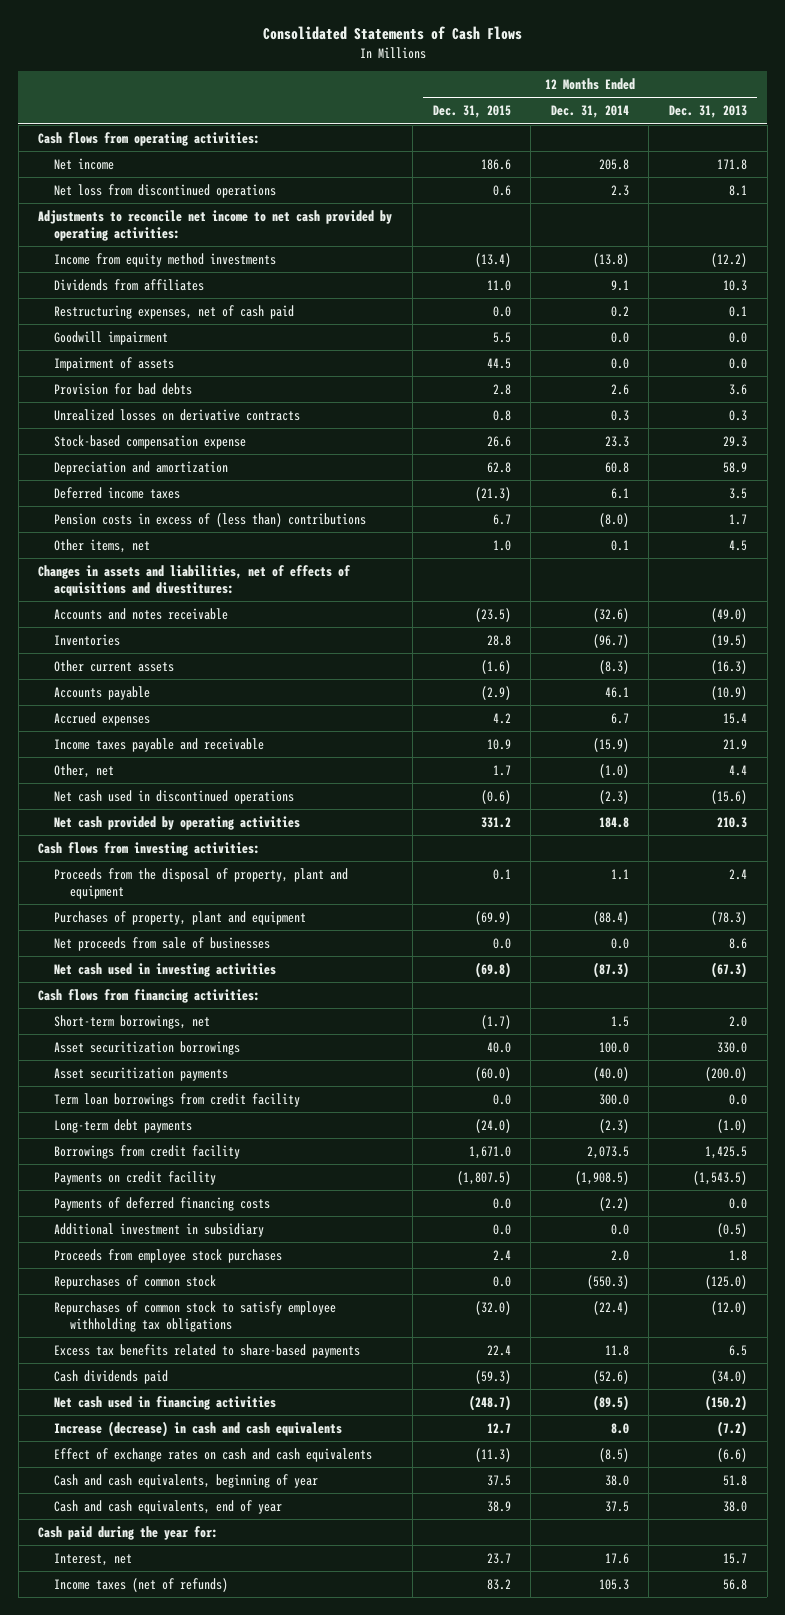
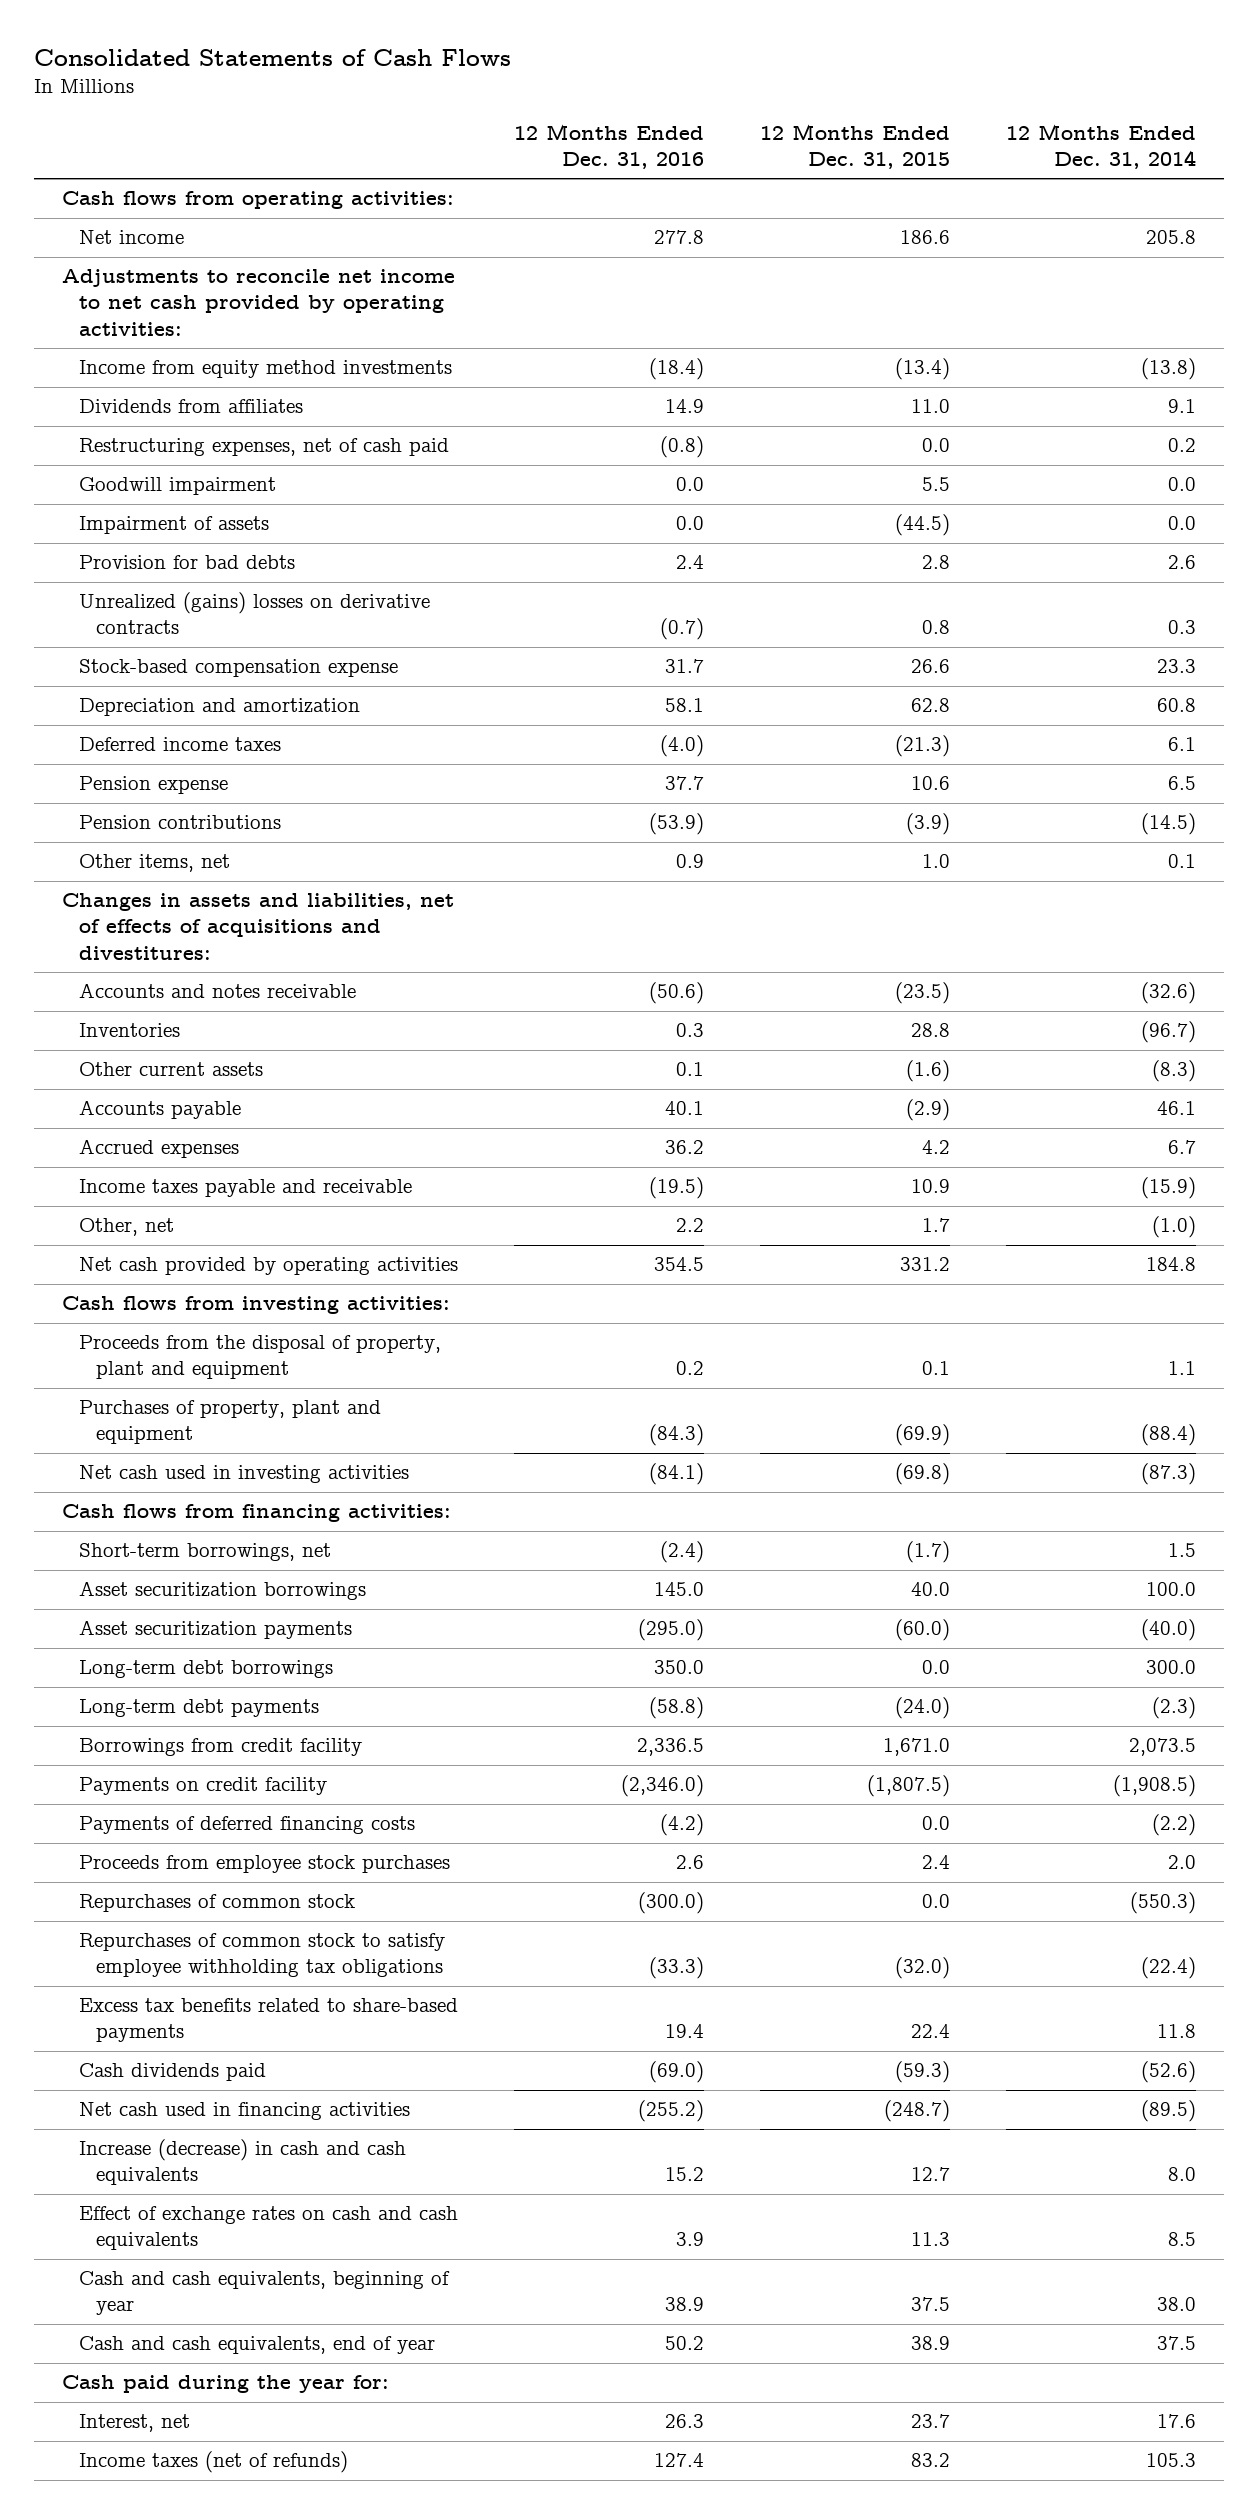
[669,105,748,119] Dec. 31, 2013 -> none
none -> [514,123,705,169] 12 Months Ended Dec. 31, 2016
[54,183,277,198] Net loss from discontinued operations -> none
[486,357,511,369] 44.5 -> [895,514,951,537] (44.5)
[54,408,301,421] Unrealized losses on derivative contracts -> [79,592,431,635] Unrealized (gains) losses on derivative contracts
[54,512,367,527] Pension costs in excess of (less than) contributions -> none
none -> [79,776,229,795] Pension expense
none -> [79,815,282,830] Pension contributions
[54,789,295,804] Net cash used in discontinued operations -> none
[54,936,271,951] Net proceeds from sale of businesses -> none
[54,1092,301,1107] Term loan borrowings from credit facility -> none
none -> [79,1660,334,1679] Long-term debt borrowings
[54,1222,265,1237] Additional investment in subsidiary -> none
[474,1447,511,1462] (11.3) -> [911,2232,951,2247] 11.3
[598,1447,629,1462] (8.5) -> [1168,2232,1197,2247] 8.5

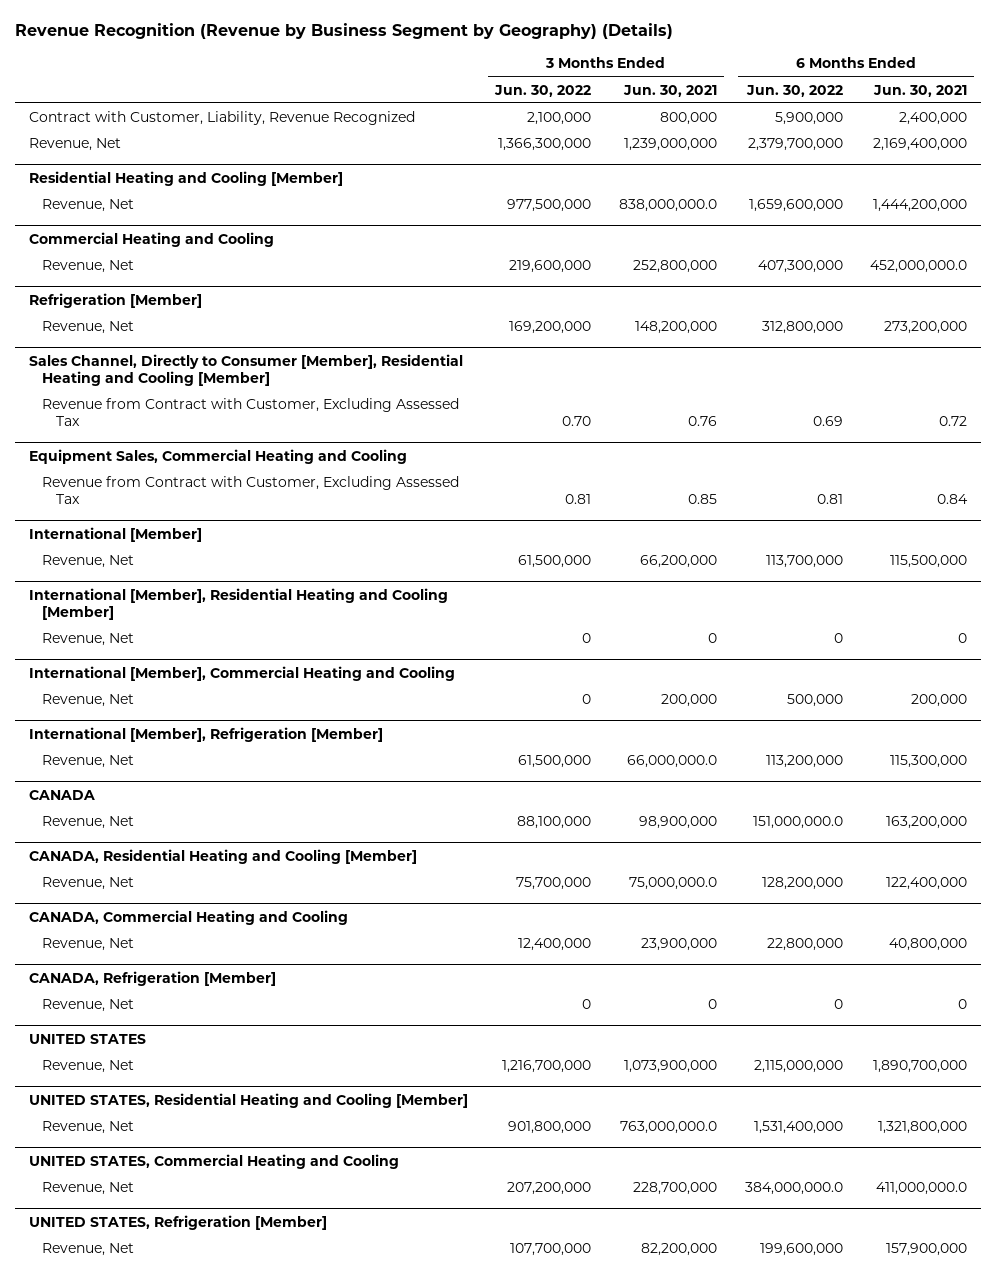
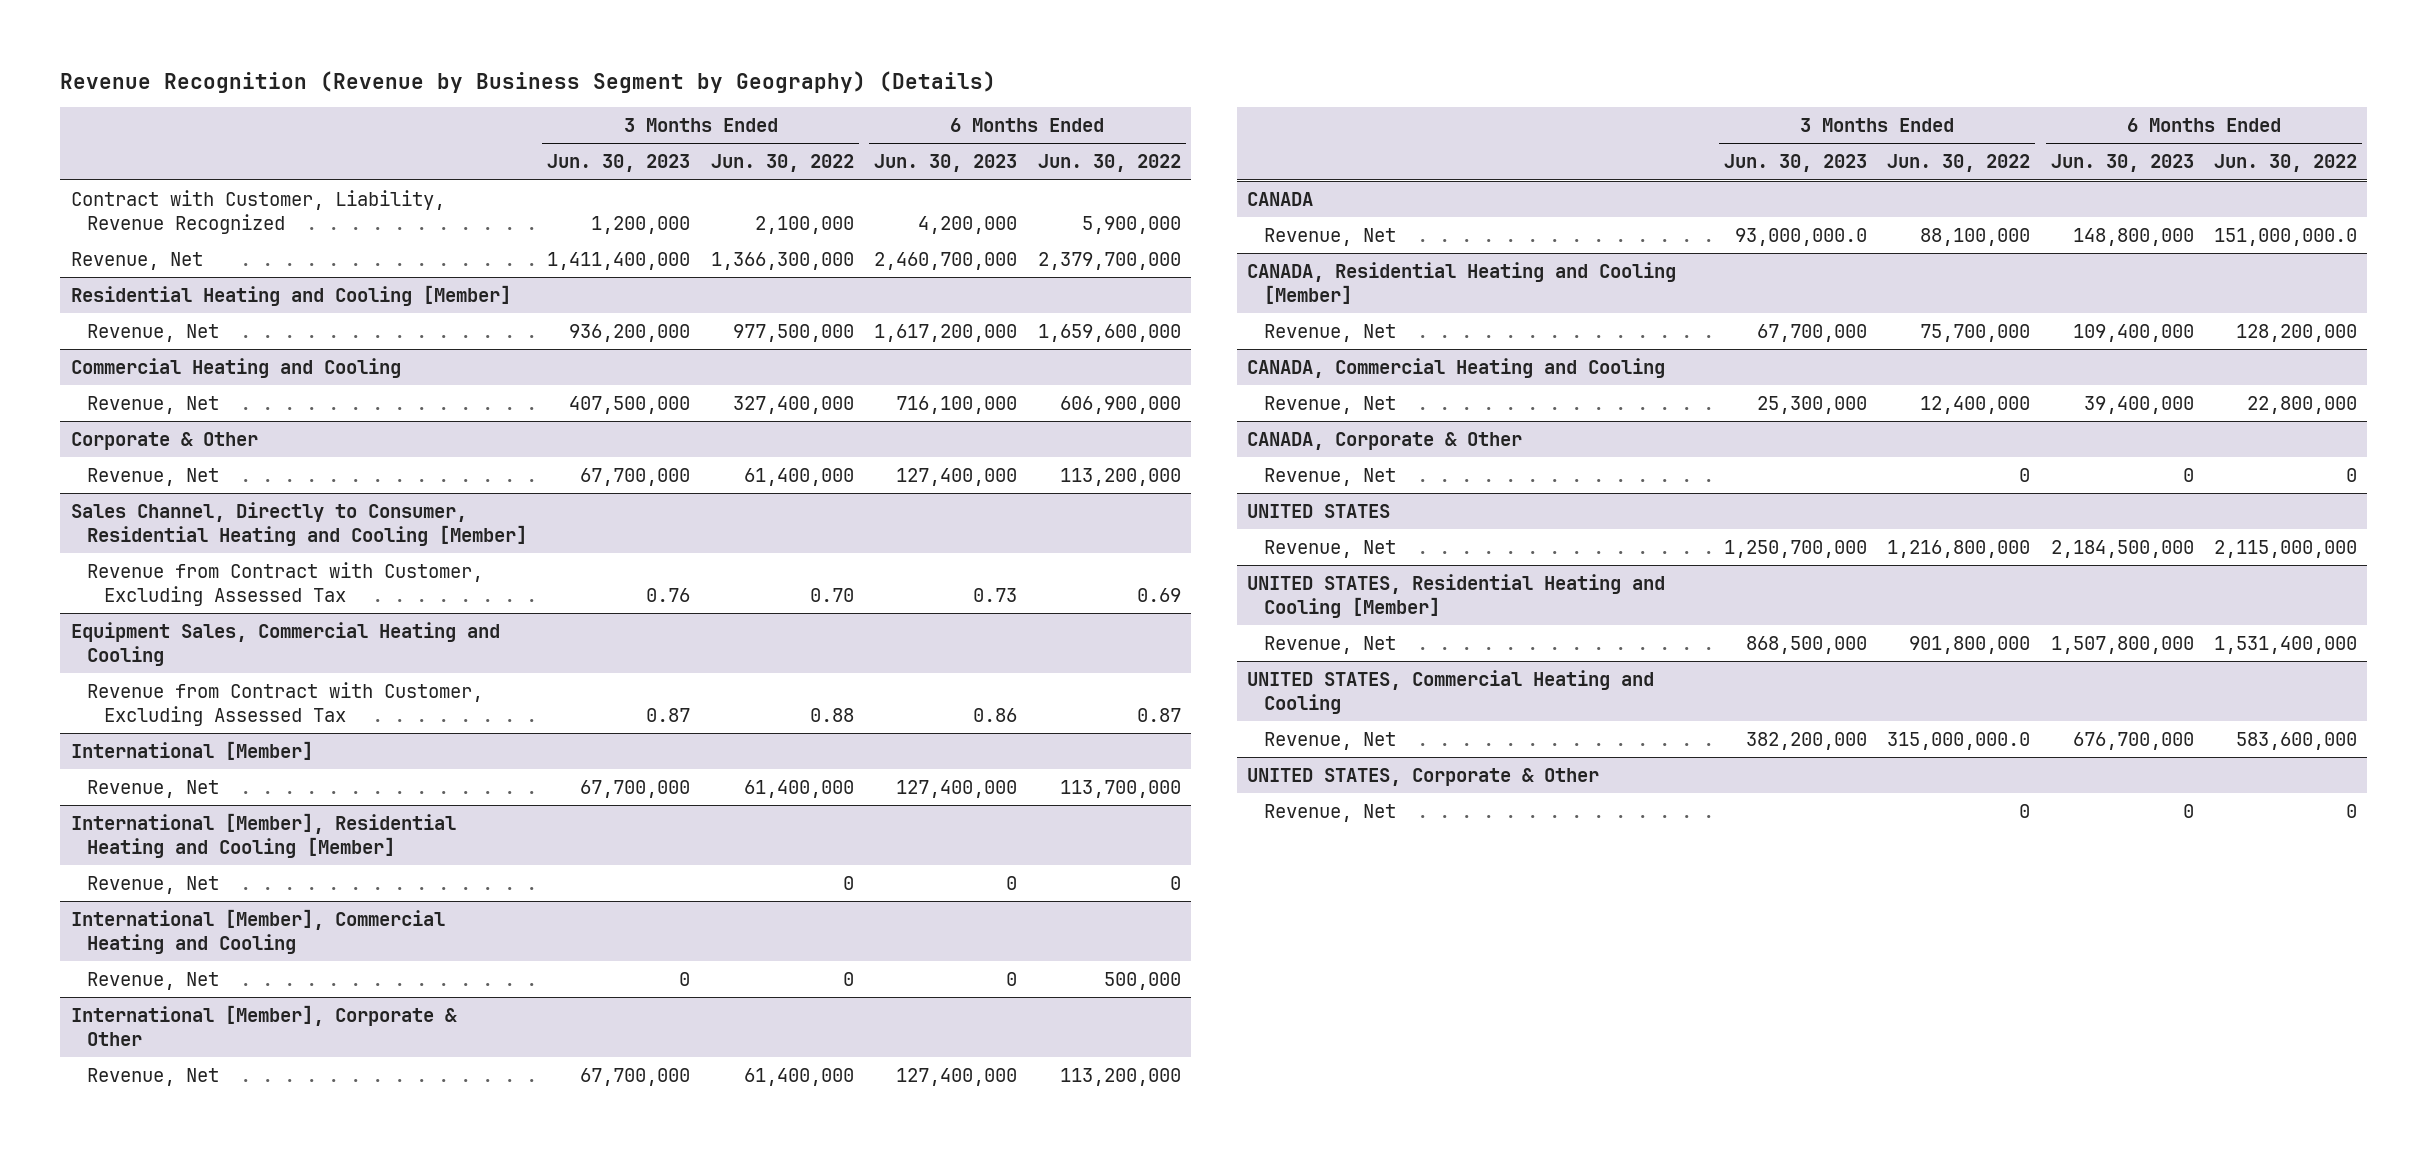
[622,84,717,97] Jun. 30, 2021 -> none
[873,84,968,97] Jun. 30, 2021 -> none
none -> [547,154,691,173] Jun. 30, 2023
none -> [874,154,1018,173] Jun. 30, 2023
[28,292,202,308] Refrigeration [Member] -> none
[509,260,592,274] 219,600,000 -> [732,395,854,414] 327,400,000
[757,260,843,274] 407,300,000 -> [1059,395,1181,414] 606,900,000
none -> [70,431,258,450] Corporate & Other
[509,321,592,335] 169,200,000 -> [743,467,854,486] 61,400,000
[761,321,843,335] 312,800,000 -> [1059,467,1181,486] 113,200,000
[28,353,463,386] Sales Channel, Directly to Consumer [Member], Residential Heating and Cooling [Member] -> [70,501,528,546] Sales Channel, Directly to Consumer, Residential Heating and Cooling [Member]
[565,494,592,505] 0.81 -> [809,707,854,722] 0.88
[816,494,843,505] 0.81 -> [1136,707,1181,722] 0.87
[518,555,592,569] 61,500,000 -> [743,779,854,798] 61,400,000
[28,726,383,742] International [Member], Refrigeration [Member] -> none
none -> [70,1004,457,1046] International [Member], Corporate & Other
[518,755,592,769] 61,500,000 -> [743,1067,854,1086] 61,400,000
[28,970,276,986] CANADA, Refrigeration [Member] -> none
none -> [1247,431,1523,450] CANADA, Corporate & Other
[502,1060,592,1074] 1,216,700,000 -> [1887,539,2031,558] 1,216,800,000
[28,1214,327,1230] UNITED STATES, Refrigeration [Member] -> none
[507,1182,592,1196] 207,200,000 -> [1887,731,2031,750] 315,000,000.0
[744,1182,843,1196] 384,000,000.0 -> [2236,731,2358,750] 583,600,000
none -> [1247,767,1600,786] UNITED STATES, Corporate & Other
[510,1243,592,1257] 107,700,000 -> [2019,803,2031,818] 0
[759,1243,843,1257] 199,600,000 -> [2346,803,2358,818] 0

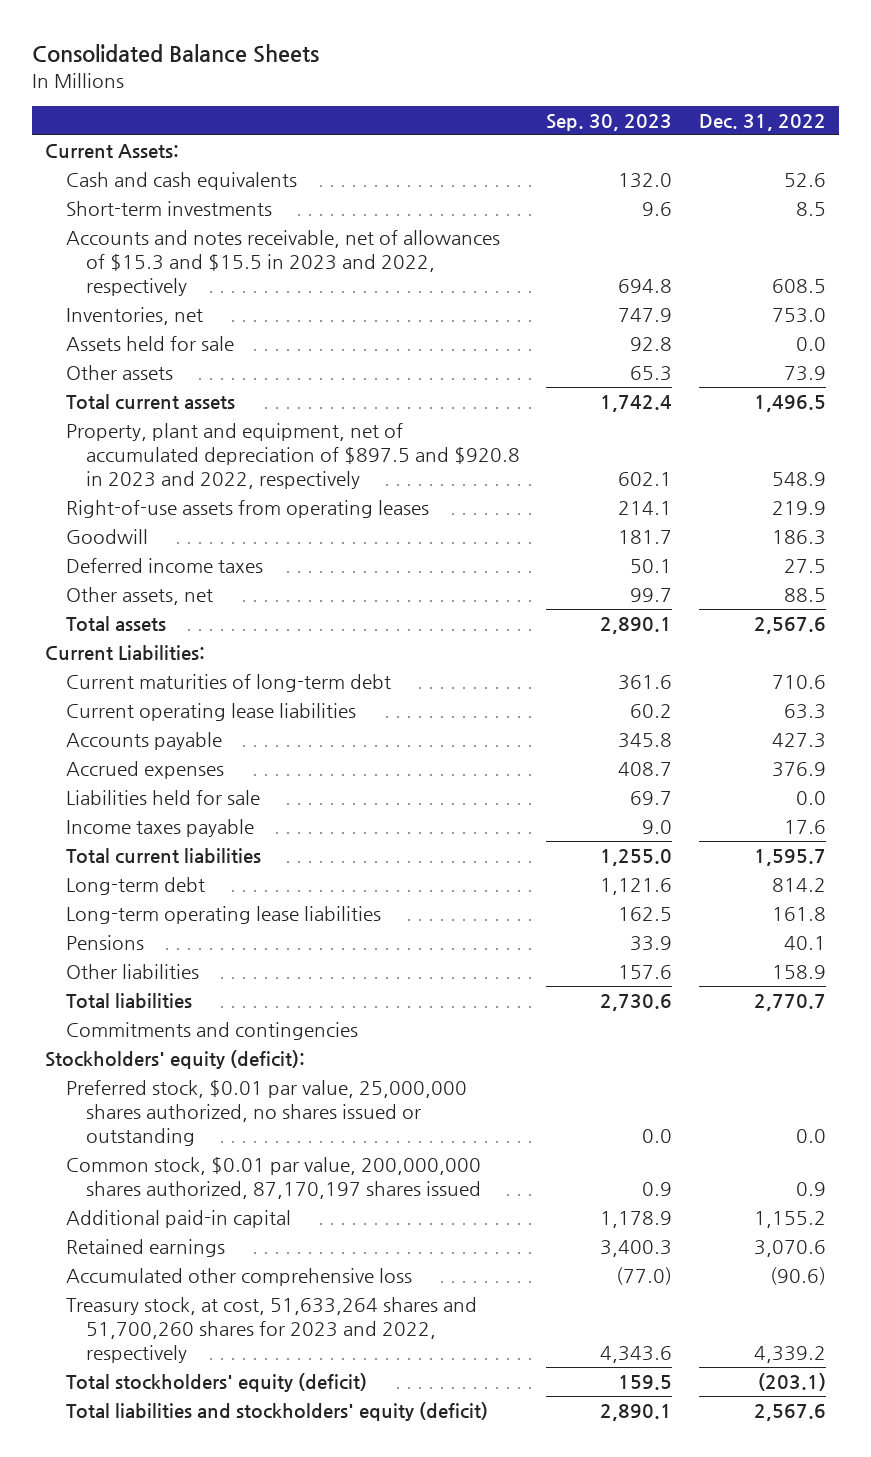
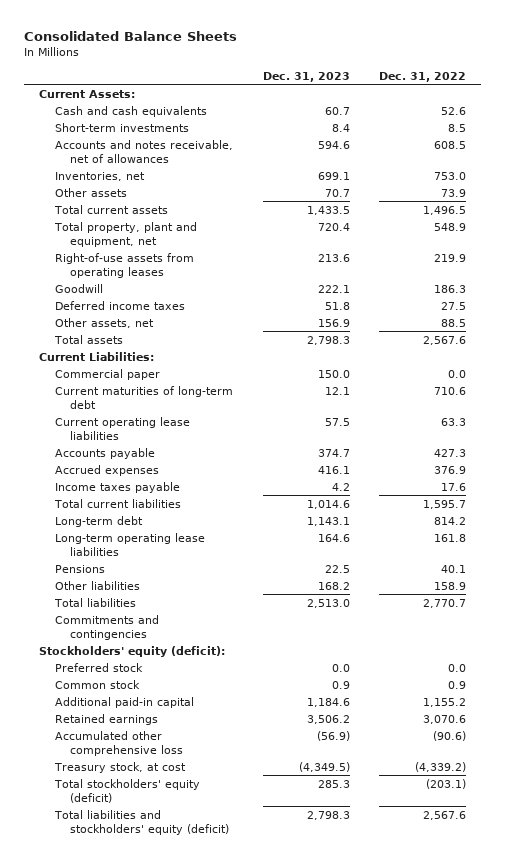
[546,113,673,131] Sep. 30, 2023 -> none
none -> [262,71,350,82] Dec. 31, 2023
[65,230,500,296] Accounts and notes receivable, net of allowances of $15.3 and $15.5 in 2023 and 2022, respectively -> [54,139,233,163] Accounts and notes receivable, net of allowances
[65,336,234,352] Assets held for sale -> none
[65,423,521,489] Property, plant and equipment, net of accumulated depreciation of $897.5 and $920.8 in 2023 and 2022, respectively -> [53,221,197,247] Total property, plant and equipment, net
none -> [54,368,160,380] Commercial paper
[65,790,260,806] Liabilities held for sale -> none
[65,1080,467,1146] Preferred stock, $0.01 par value, 25,000,000 shares authorized, no shares issued or outstanding -> [54,662,143,672] Preferred stock
[65,1157,482,1200] Common stock, $0.01 par value, 200,000,000 shares authorized, 87,170,197 shares issued -> [54,679,140,689] Common stock
[65,1297,477,1363] Treasury stock, at cost, 51,633,264 shares and 51,700,260 shares for 2023 and 2022, respectively -> [53,761,186,773] Treasury stock, at cost
[753,1345,826,1363] 4,339.2 -> [415,761,467,772] (4,339.2)

